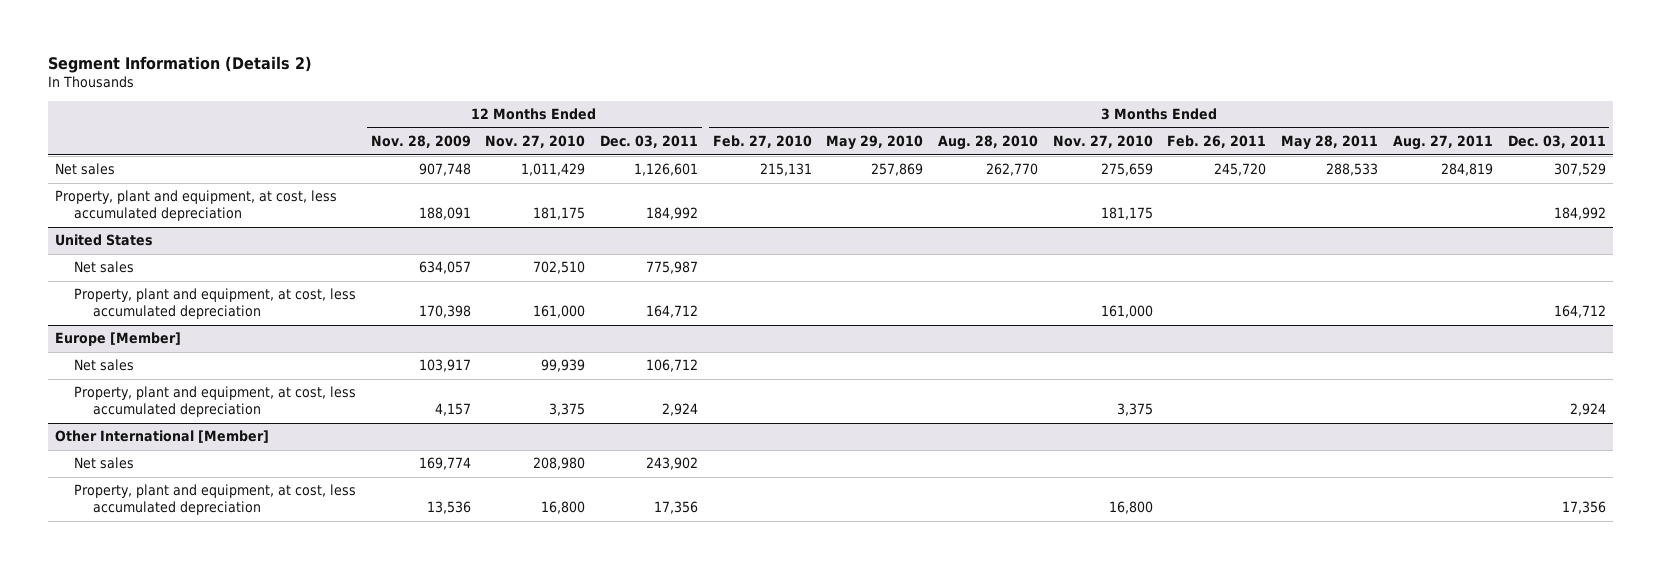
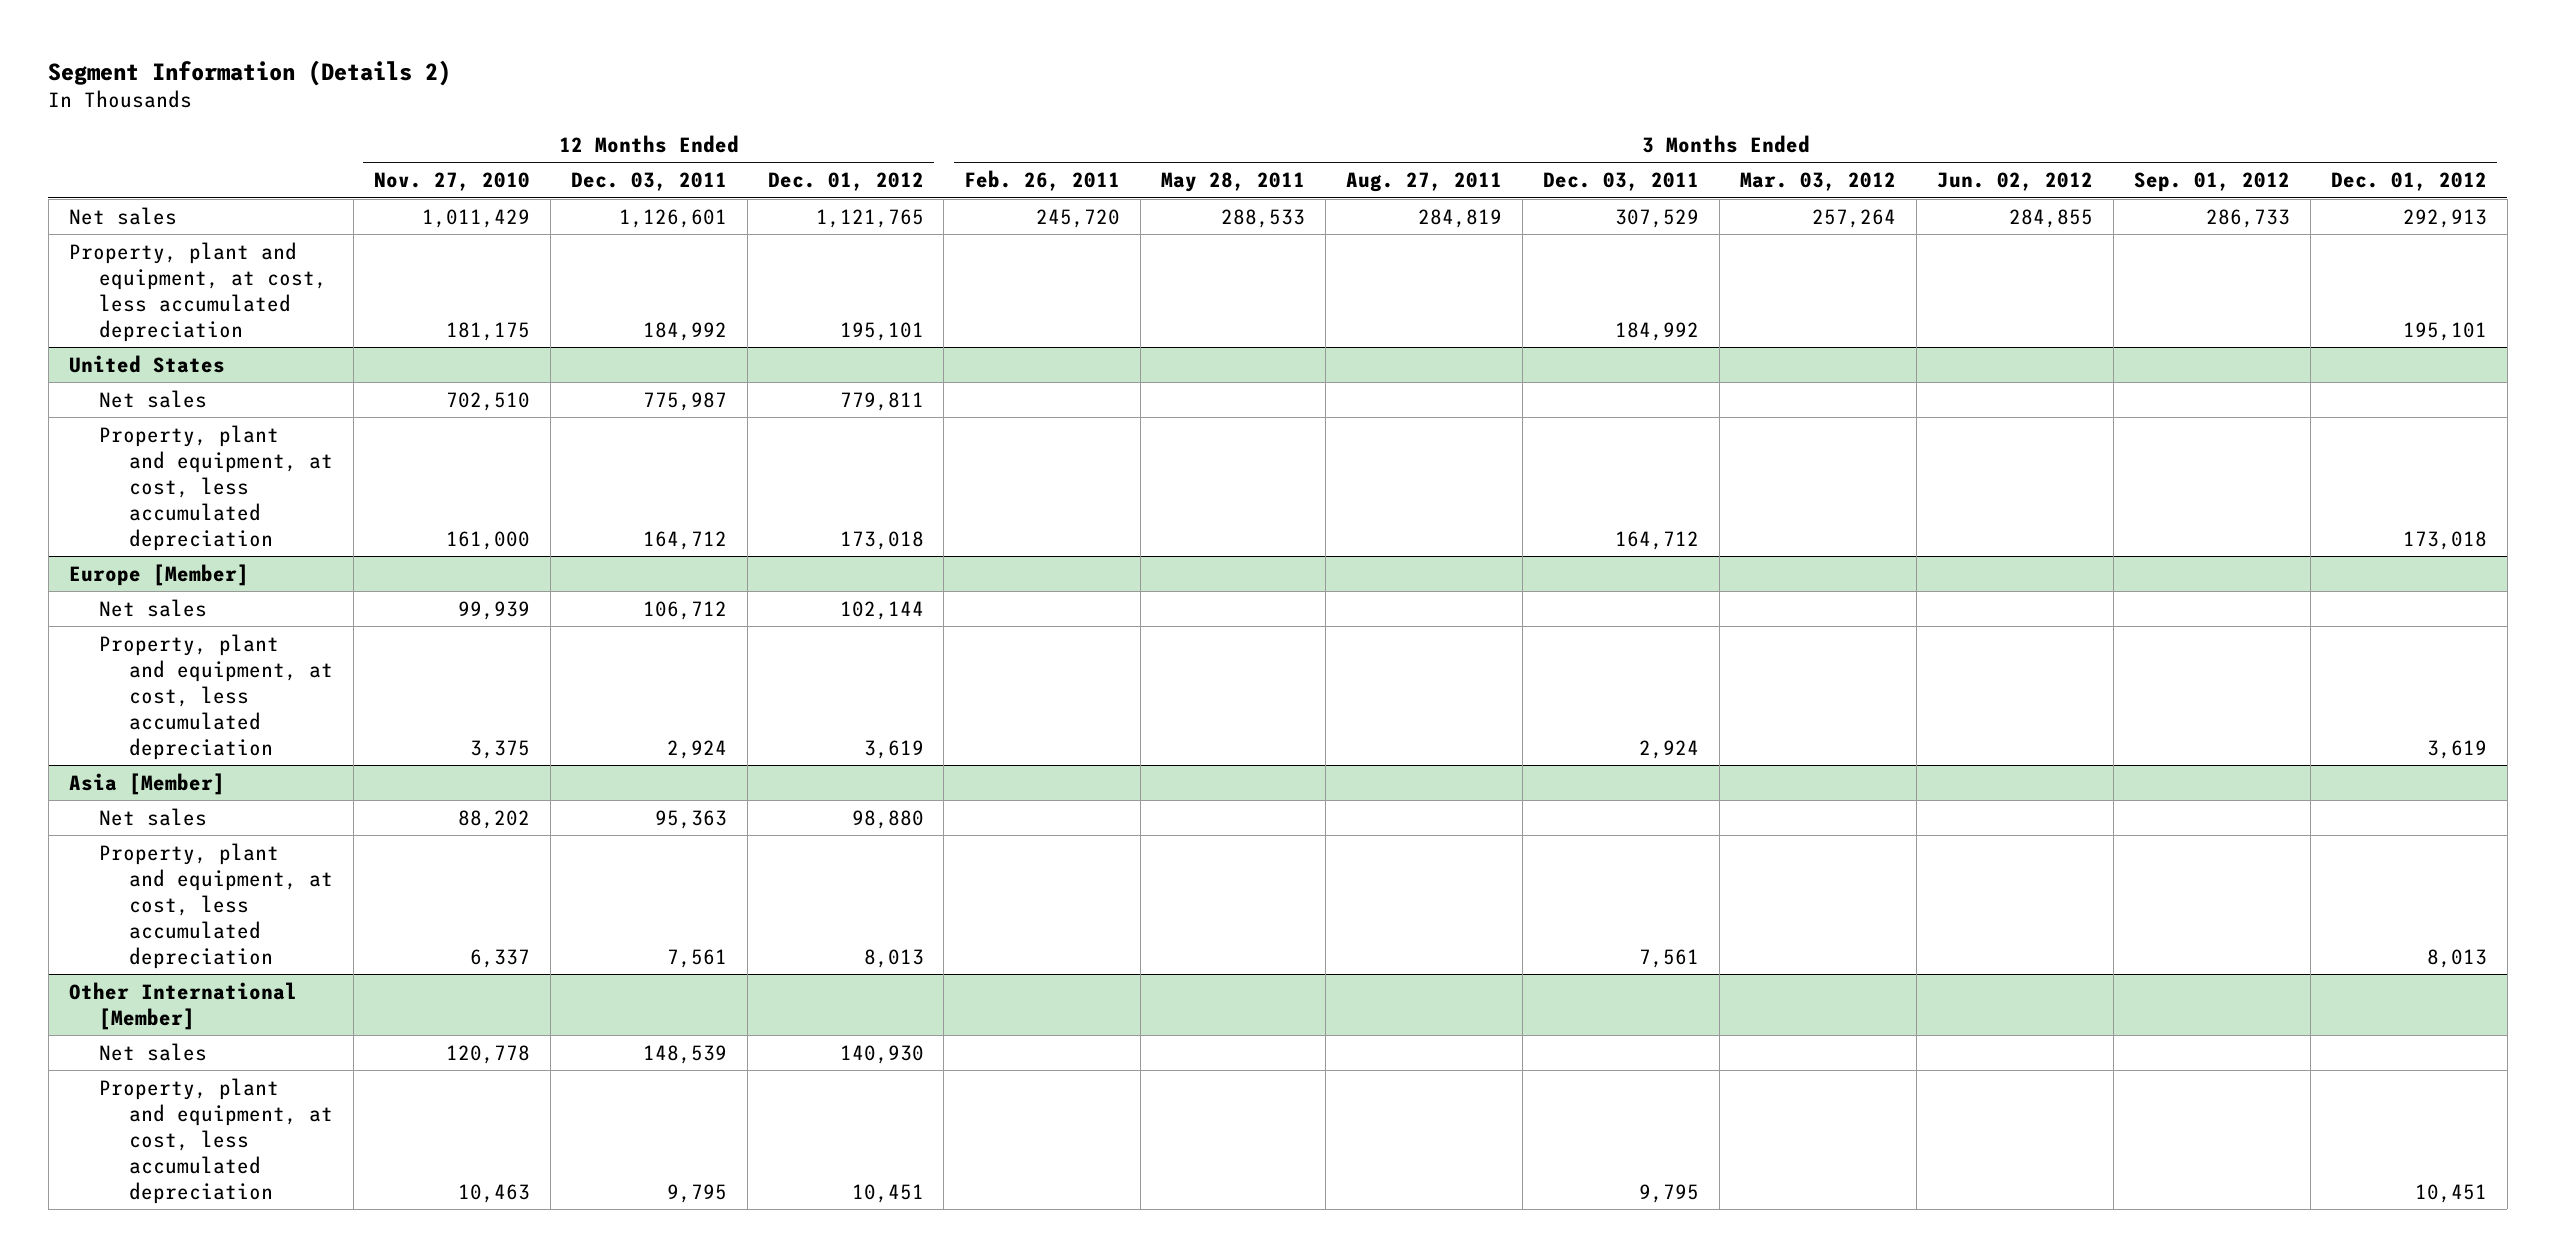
[370,135,471,149] Nov. 28, 2009 -> none
[712,135,812,149] Feb. 27, 2010 -> none
[826,135,924,151] May 29, 2010 -> none
[938,135,1039,151] Aug. 28, 2010 -> none
[1052,135,1153,149] Nov. 27, 2010 -> none
none -> [767,172,924,192] Dec. 01, 2012
none -> [1740,172,1897,192] Mar. 03, 2012
none -> [1936,172,2093,192] Jun. 02, 2012
none -> [2133,172,2290,193] Sep. 01, 2012
none -> [2330,172,2487,192] Dec. 01, 2012
none -> [68,772,225,795] Asia [Member]
none -> [98,807,207,826] Net sales
none -> [98,842,333,970] Property, plant and equipment, at cost, less accumulated depreciation
[533,457,586,471] 208,980 -> [445,1044,530,1064] 120,778
[645,457,698,471] 243,902 -> [642,1044,727,1064] 148,539
[541,501,586,515] 16,800 -> [457,1184,530,1204] 10,463
[653,501,698,515] 17,356 -> [666,1184,727,1204] 9,795
[1561,501,1606,515] 17,356 -> [1639,1184,1700,1204] 9,795

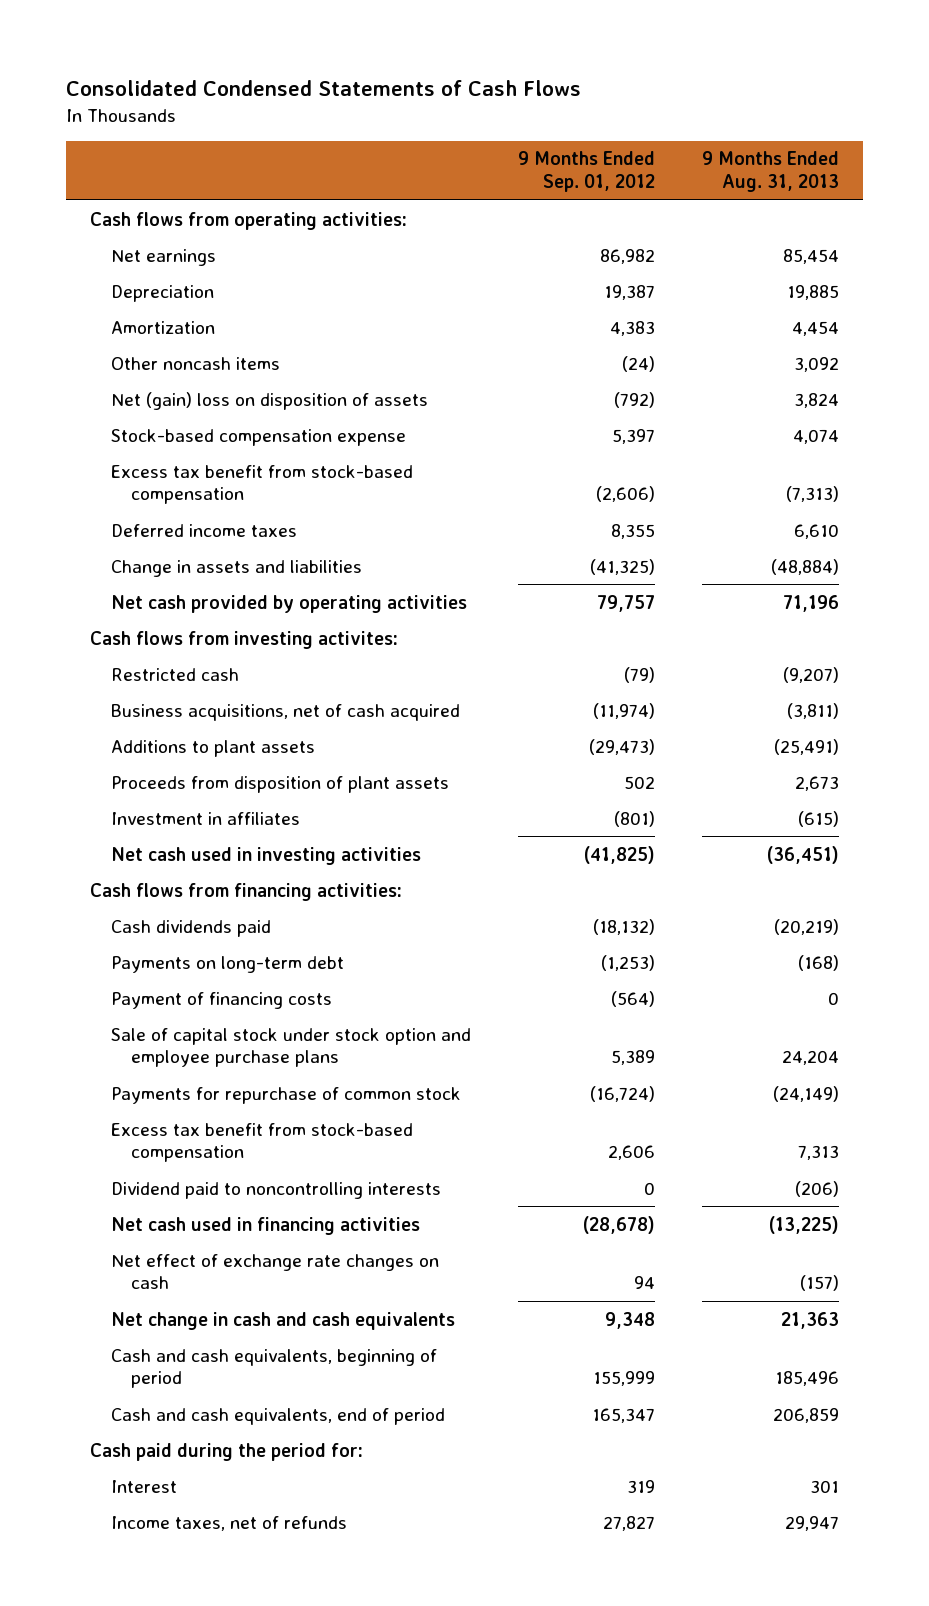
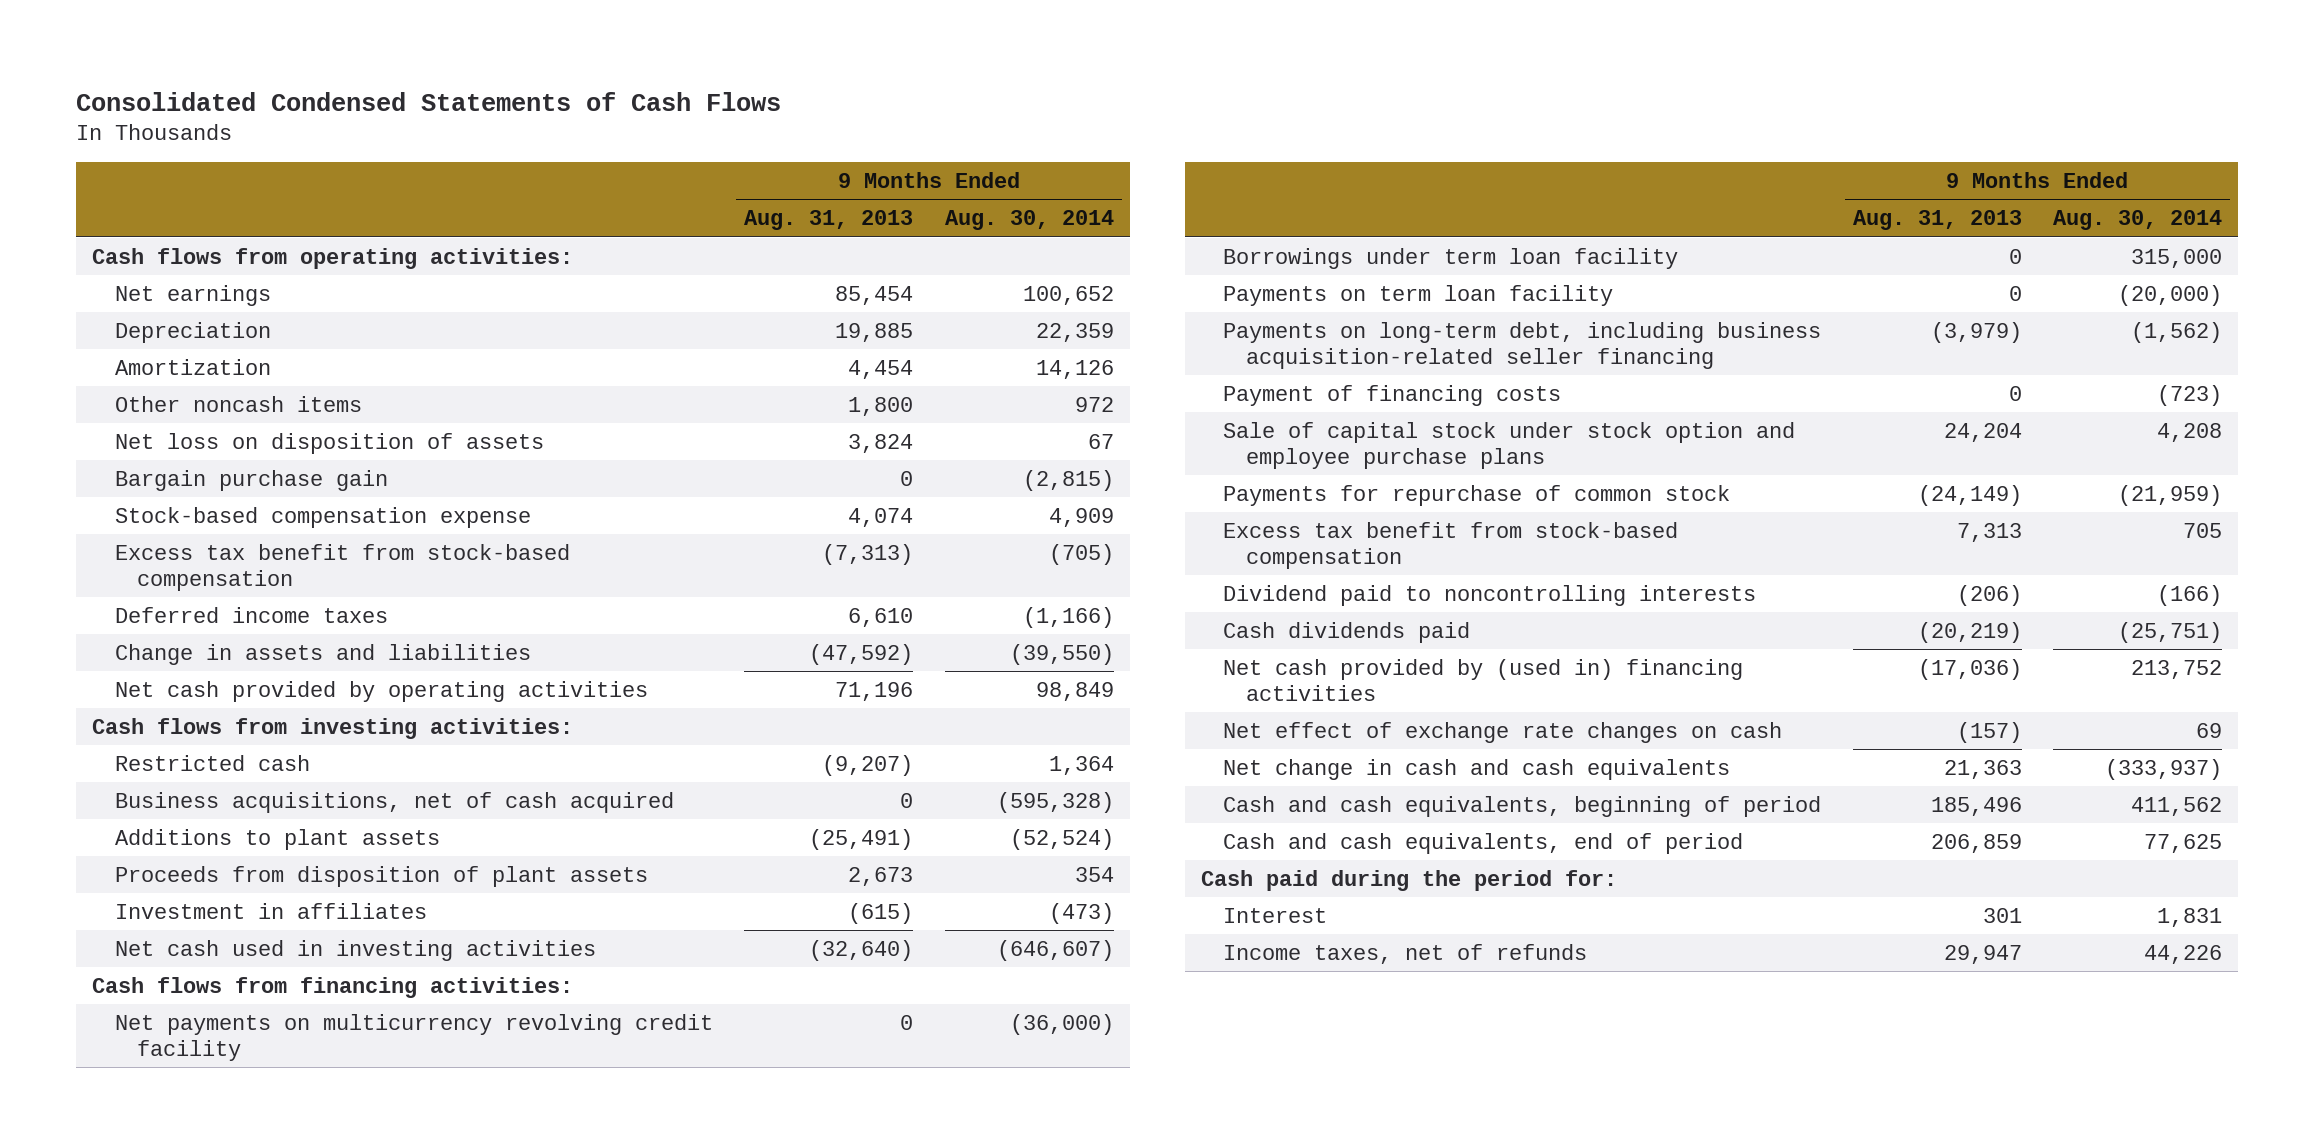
[518,151,656,192] 9 Months Ended Sep. 01, 2012 -> none
none -> [944,210,1114,231] Aug. 30, 2014
[794,356,840,372] 3,092 -> [848,396,914,416] 1,800
[110,391,428,410] Net (gain) loss on disposition of assets -> [114,432,544,454] Net loss on disposition of assets
none -> [114,469,388,491] Bargain purchase gain
[771,558,840,575] (48,884) -> [809,643,914,665] (47,592)
[89,630,398,649] Cash flows from investing activites: -> [92,717,574,739] Cash flows from investing activities:
[787,702,840,719] (3,811) -> [900,792,914,808] 0
[767,845,840,864] (36,451) -> [809,939,914,961] (32,640)
none -> [114,1013,713,1061] Net payments on multicurrency revolving credit facility
none -> [1223,247,1679,269] Borrowings under term loan facility
none -> [1223,284,1614,306] Payments on term loan facility
[110,955,344,973] Payments on long-term debt -> [1223,321,1822,369] Payments on long-term debt, including business acquisition-related seller financing
[798,954,840,971] (168) -> [1930,321,2022,343] (3,979)
[110,919,271,937] Cash dividends paid -> [1223,621,1471,643] Cash dividends paid
[110,1216,420,1235] Net cash used in financing activities -> [1223,658,1744,701] Net cash provided by (used in) financing activities
[769,1215,840,1234] (13,225) -> [1917,658,2022,680] (17,036)

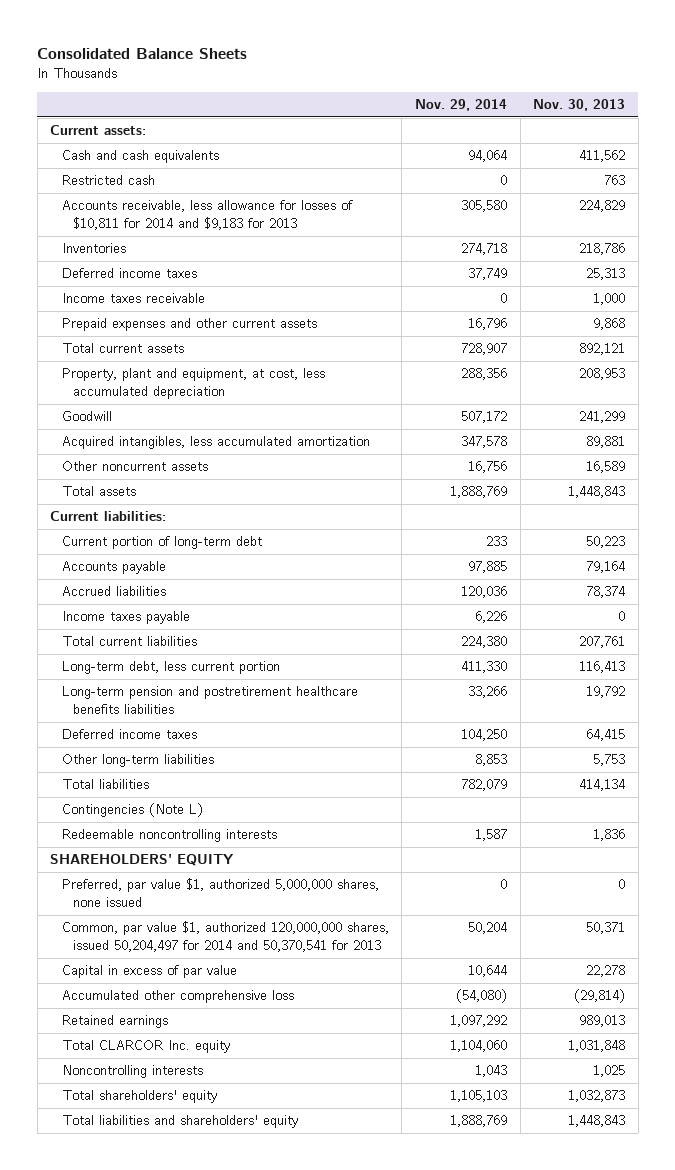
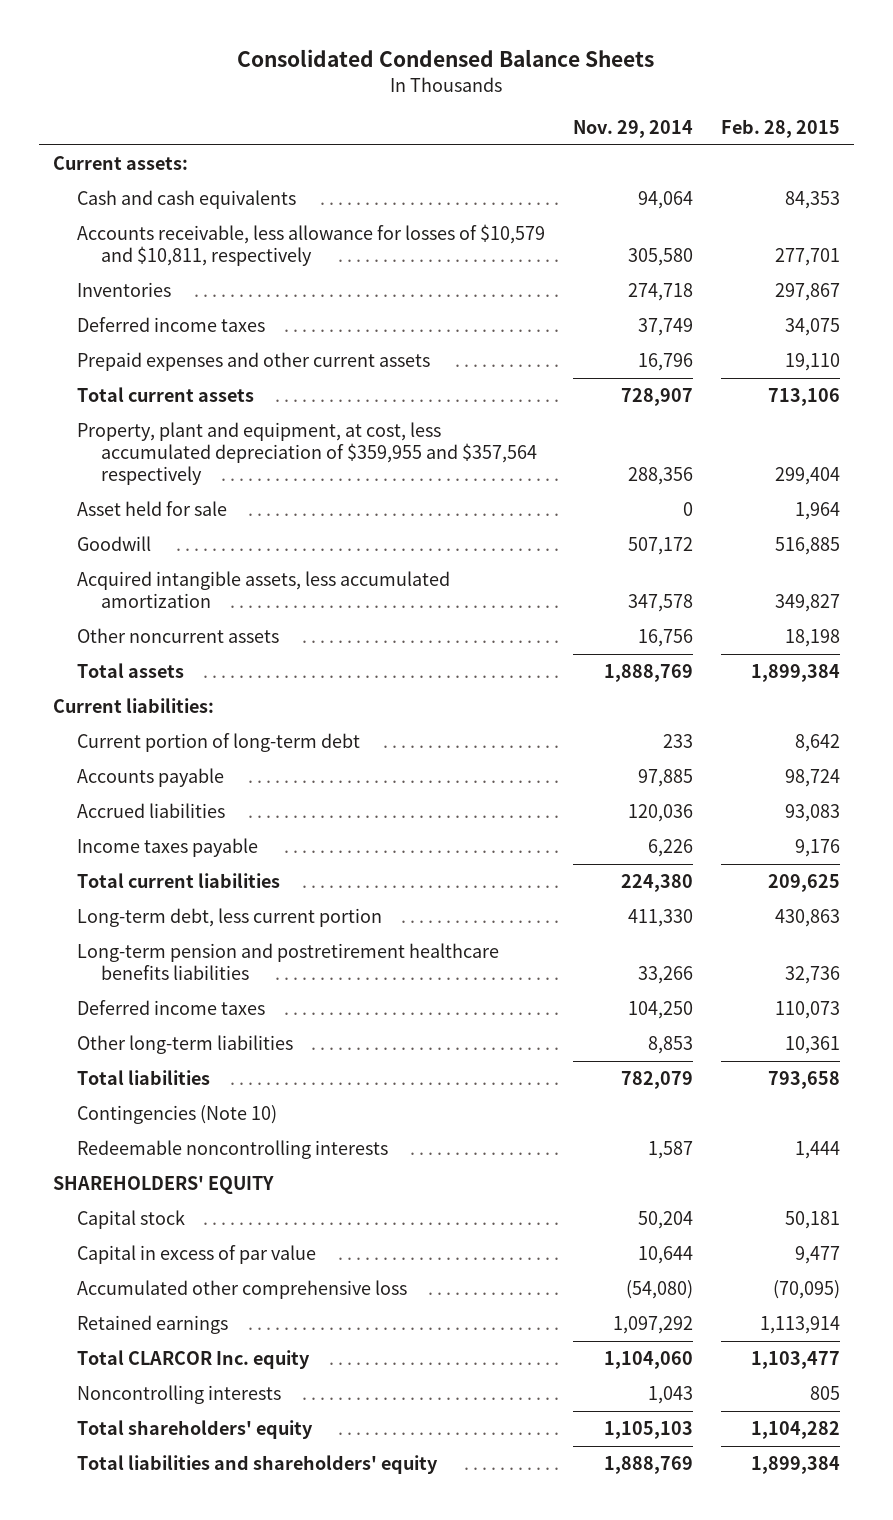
[37,47,248,59] Consolidated Balance Sheets -> [237,49,655,68] Consolidated Condensed Balance Sheets
[533,99,626,112] Nov. 30, 2013 -> none
none -> [720,119,840,139] Feb. 28, 2015
[61,175,155,186] Restricted cash -> none
[61,200,353,231] Accounts receivable, less allowance for losses of $10,811 for 2014 and $9,183 for 2013 -> [76,224,545,267] Accounts receivable, less allowance for losses of $10,579 and $10,811, respectively
[61,293,205,304] Income taxes receivable -> none
[61,368,325,400] Property, plant and equipment, at cost, less accumulated depreciation -> [76,422,538,486] Property, plant and equipment, at cost, less accumulated depreciation of $359,955 and $357,564 respectively
none -> [76,501,227,517] Asset held for sale
[61,436,370,450] Acquired intangibles, less accumulated amortization -> [76,571,450,609] Acquired intangible assets, less accumulated amortization
[61,803,203,818] Contingencies (Note L) -> [76,1105,277,1125] Contingencies (Note 10)
[61,878,379,908] Preferred, par value $1, authorized 5,000,000 shares, none issued -> none
[61,921,389,953] Common, par value $1, authorized 120,000,000 shares, issued 50,204,497 for 2014 and 50,370,541 for 2013 -> [76,1210,185,1230] Capital stock

